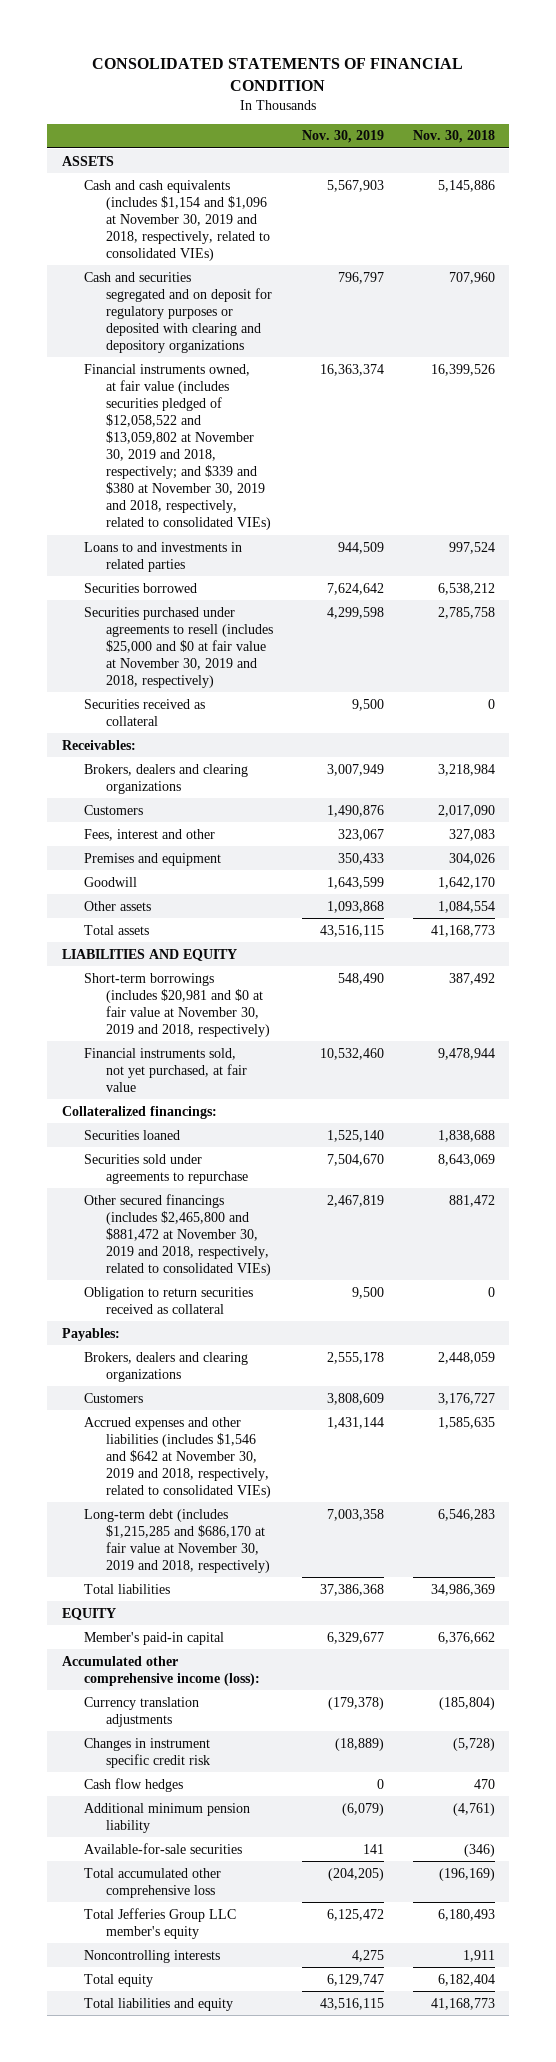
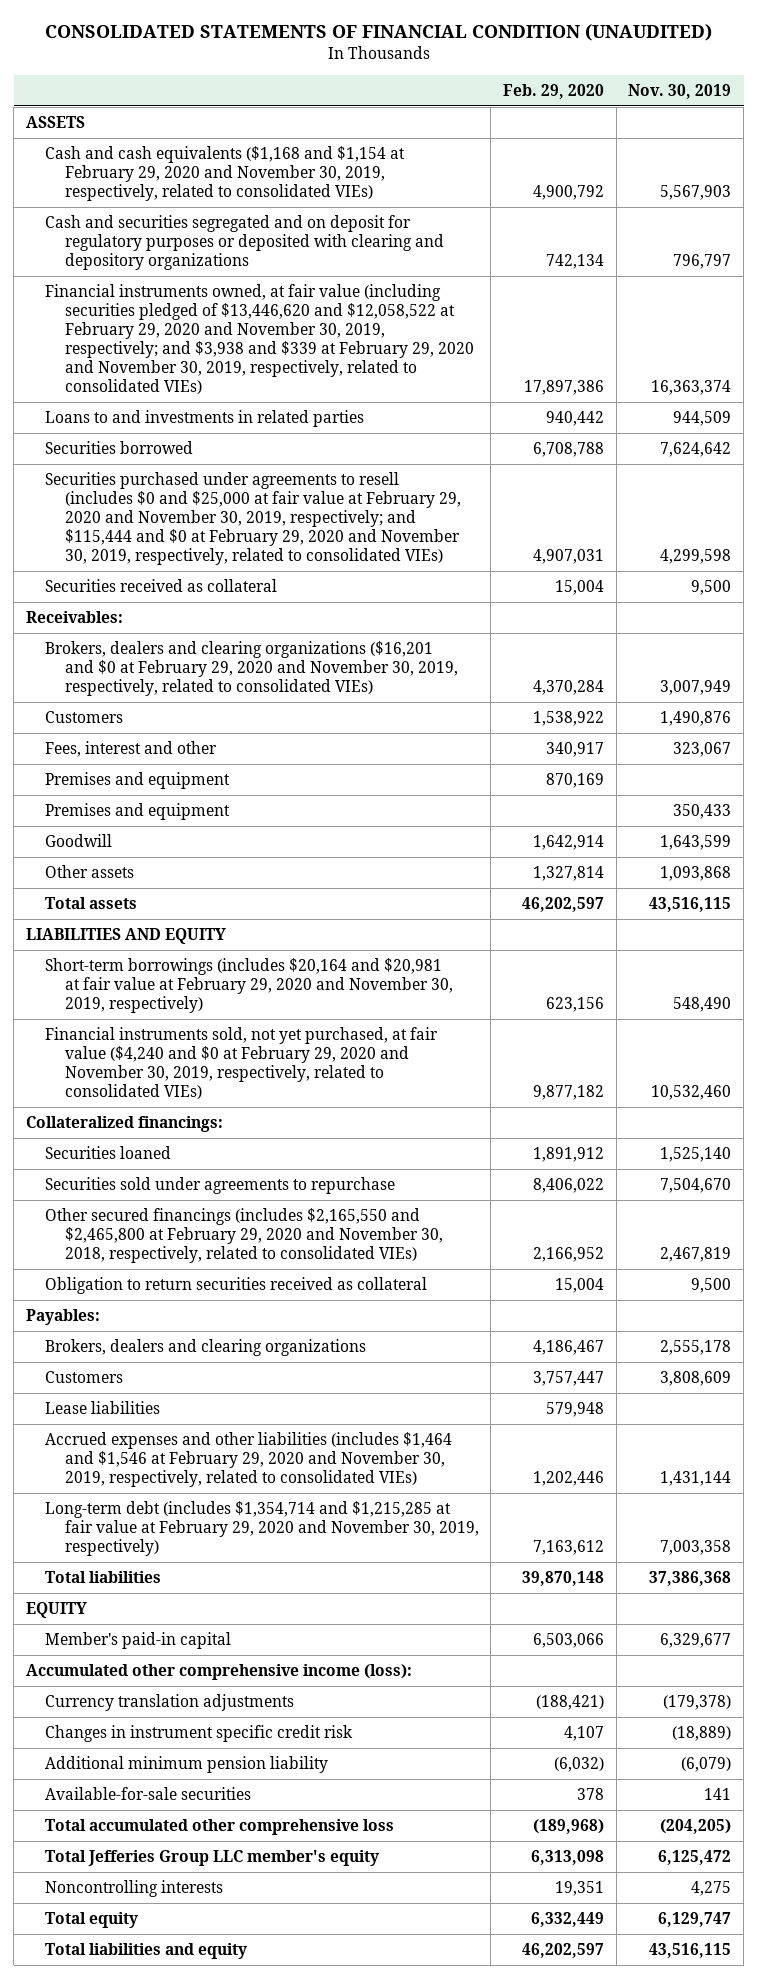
[92,57,464,91] CONSOLIDATED STATEMENTS OF FINANCIAL CONDITION -> [44,23,712,41] CONSOLIDATED STATEMENTS OF FINANCIAL CONDITION (UNAUDITED)
[412,130,495,144] Nov. 30, 2018 -> none
none -> [502,84,604,100] Feb. 29, 2020
[83,179,270,261] Cash and cash equivalents (includes $1,154 and $1,096 at November 30, 2019 and 2018, respectively, related to consolidated VIEs) -> [45,146,406,202] Cash and cash equivalents ($1,168 and $1,154 at February 29, 2020 and November 30, 2019, respectively, related to consolidated VIEs)
[83,363,271,531] Financial instruments owned, at fair value (includes securities pledged of $12,058,522 and $13,059,802 at November 30, 2019 and 2018, respectively; and $339 and $380 at November 30, 2019 and 2018, respectively, related to consolidated VIEs) -> [45,284,474,395] Financial instruments owned, at fair value (including securities pledged of $13,446,620 and $12,058,522 at February 29, 2020 and November 30, 2019, respectively; and $3,938 and $339 at February 29, 2020 and November 30, 2019, respectively, related to consolidated VIEs)
[83,606,273,688] Securities purchased under agreements to resell (includes $25,000 and $0 at fair value at November 30, 2019 and 2018, respectively) -> [45,472,461,566] Securities purchased under agreements to resell (includes $0 and $25,000 at fair value at February 29, 2020 and November 30, 2019, respectively; and $115,444 and $0 at February 29, 2020 and November 30, 2019, respectively, related to consolidated VIEs)
[83,763,248,794] Brokers, dealers and clearing organizations -> [45,641,458,697] Brokers, dealers and clearing organizations ($16,201 and $0 at February 29, 2020 and November 30, 2019, respectively, related to consolidated VIEs)
none -> [45,772,231,790] Premises and equipment
[83,972,270,1037] Short-term borrowings (includes $20,981 and $0 at fair value at November 30, 2019 and 2018, respectively) -> [45,958,453,1014] Short-term borrowings (includes $20,164 and $20,981 at fair value at February 29, 2020 and November 30, 2019, respectively)
[83,1047,247,1092] Financial instruments sold, not yet purchased, at fair value -> [45,1027,439,1100] Financial instruments sold, not yet purchased, at fair value ($4,240 and $0 at February 29, 2020 and November 30, 2019, respectively, related to consolidated VIEs)
[83,1193,271,1276] Other secured financings (includes $2,465,800 and $881,472 at November 30, 2019 and 2018, respectively, related to consolidated VIEs) -> [45,1208,443,1264] Other secured financings (includes $2,165,550 and $2,465,800 at February 29, 2020 and November 30, 2018, respectively, related to consolidated VIEs)
none -> [45,1401,161,1415] Lease liabilities
[83,1416,271,1498] Accrued expenses and other liabilities (includes $1,546 and $642 at November 30, 2019 and 2018, respectively, related to consolidated VIEs) -> [45,1432,453,1488] Accrued expenses and other liabilities (includes $1,464 and $1,546 at February 29, 2020 and November 30, 2019, respectively, related to consolidated VIEs)
[83,1508,270,1573] Long-term debt (includes $1,215,285 and $686,170 at fair value at November 30, 2019 and 2018, respectively) -> [45,1501,479,1557] Long-term debt (includes $1,354,714 and $1,215,285 at fair value at February 29, 2020 and November 30, 2019, respectively)
[83,1777,183,1792] Cash flow hedges -> none

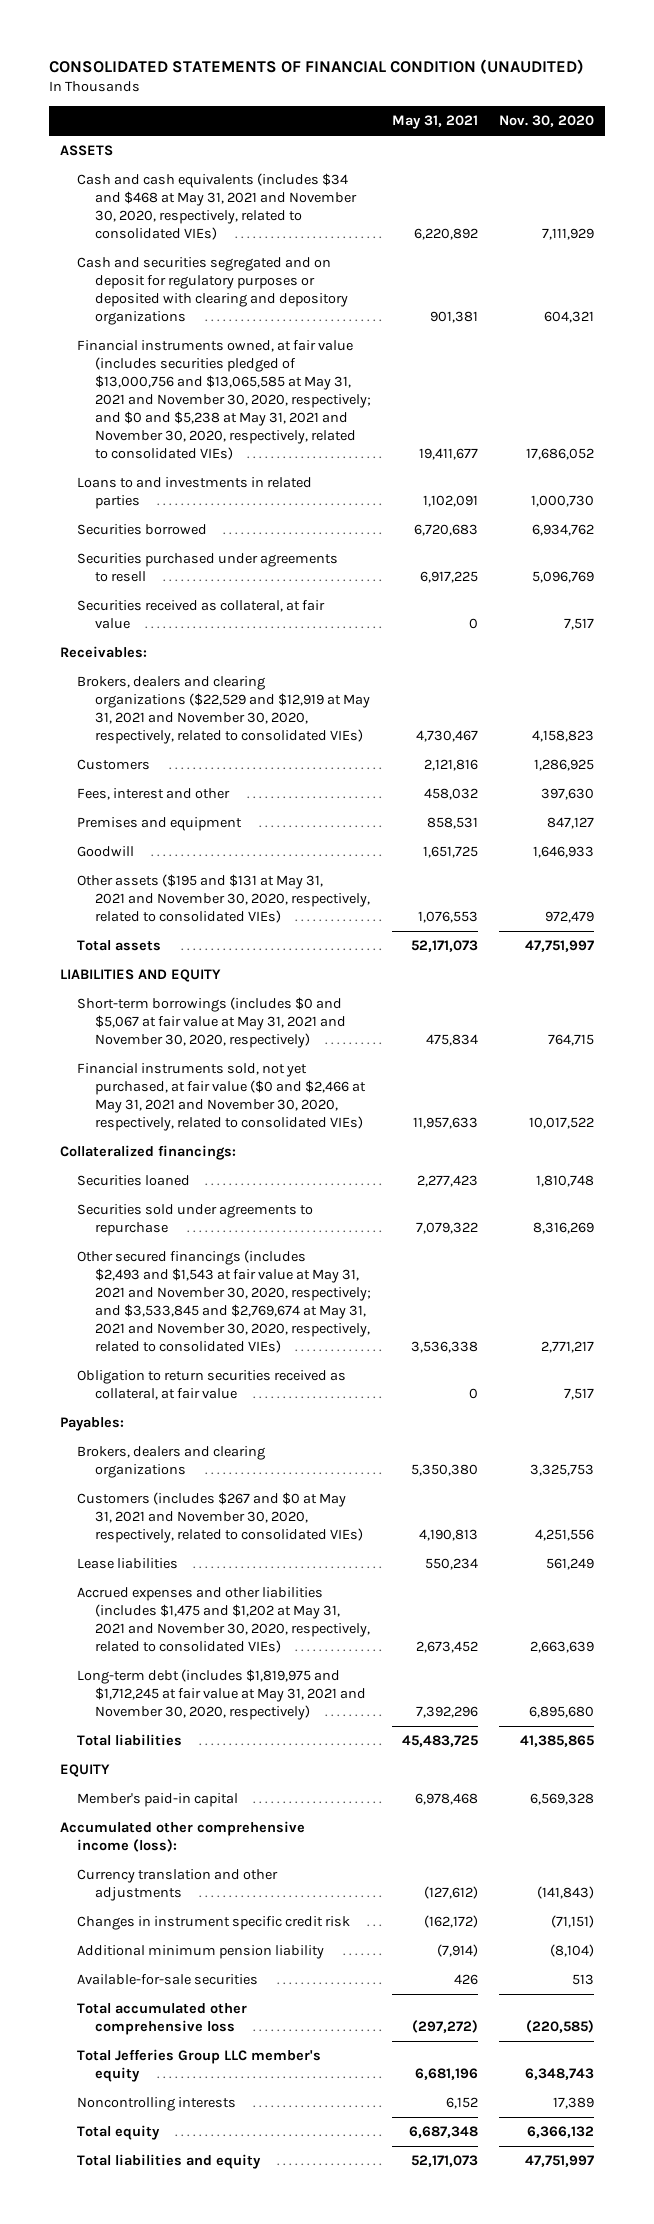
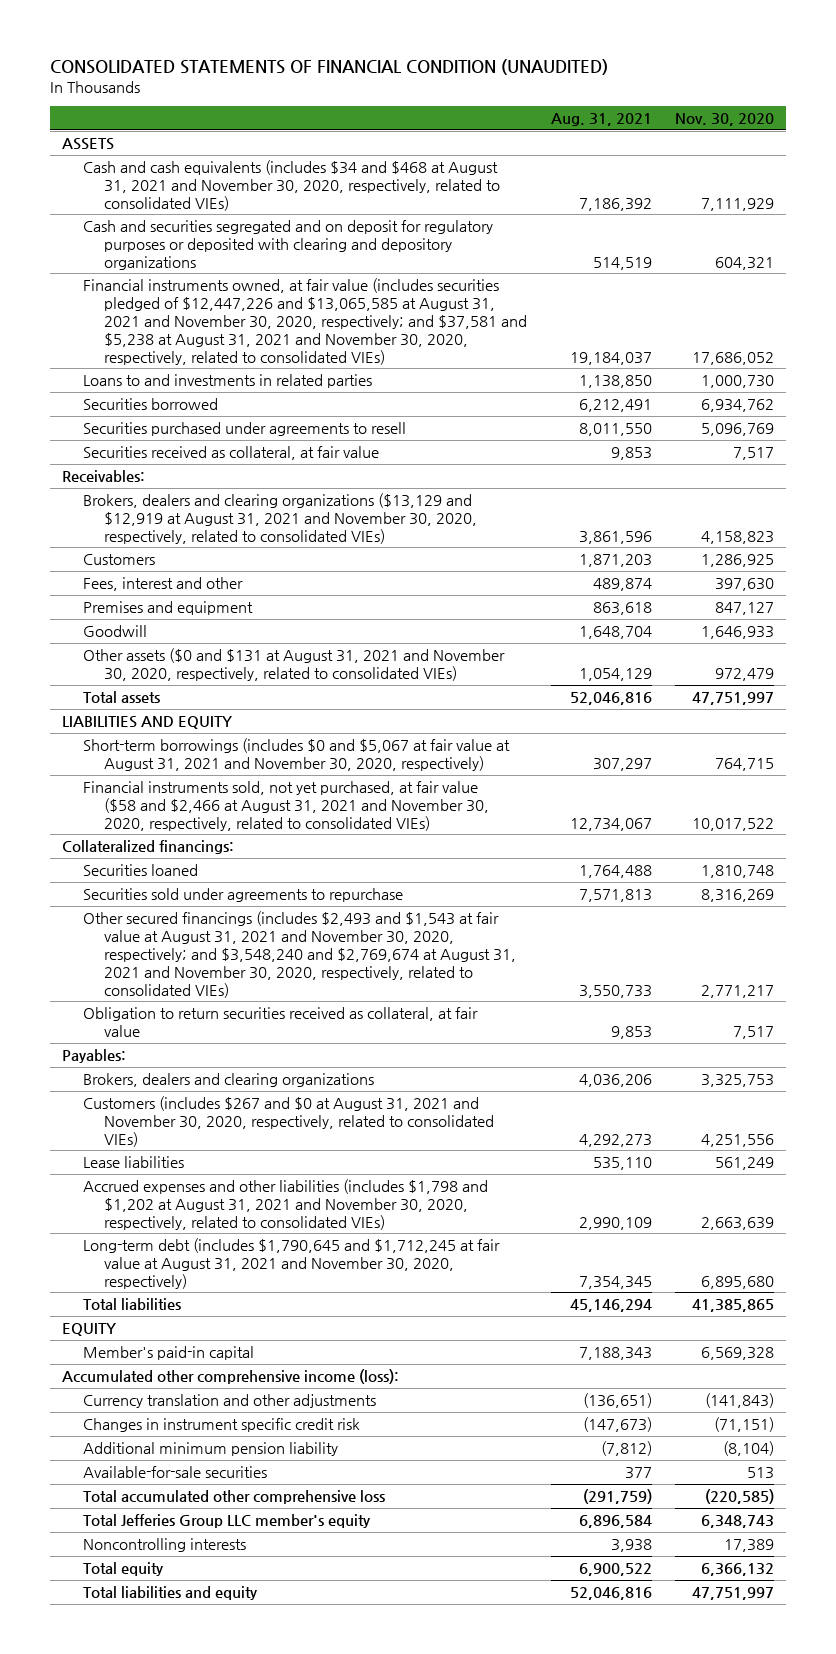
[392,115,479,130] May 31, 2021 -> none
none -> [550,113,652,127] Aug. 31, 2021
[77,173,358,240] Cash and cash equivalents (includes $34 and $468 at May 31, 2021 and November 30, 2020, respectively, related to consolidated VIEs) -> [82,159,500,211] Cash and cash equivalents (includes $34 and $468 at August 31, 2021 and November 30, 2020, respectively, related to consolidated VIEs)
[77,340,372,460] Financial instruments owned, at fair value (includes securities pledged of $13,000,756 and $13,065,585 at May 31, 2021 and November 30, 2020, respectively; and $0 and $5,238 at May 31, 2021 and November 30, 2020, respectively, related to consolidated VIEs) -> [82,277,527,365] Financial instruments owned, at fair value (includes securities pledged of $12,447,226 and $13,065,585 at August 31, 2021 and November 30, 2020, respectively; and $37,581 and $5,238 at August 31, 2021 and November 30, 2020, respectively, related to consolidated VIEs)
[77,676,371,744] Brokers, dealers and clearing organizations ($22,529 and $12,919 at May 31, 2021 and November 30, 2020, respectively, related to consolidated VIEs) -> [82,492,477,544] Brokers, dealers and clearing organizations ($13,129 and $12,919 at August 31, 2021 and November 30, 2020, respectively, related to consolidated VIEs)
[77,874,371,924] Other assets ($195 and $131 at May 31, 2021 and November 30, 2020, respectively, related to consolidated VIEs) -> [82,647,505,681] Other assets ($0 and $131 at August 31, 2021 and November 30, 2020, respectively, related to consolidated VIEs)
[77,997,347,1049] Short-term borrowings (includes $0 and $5,067 at fair value at May 31, 2021 and November 30, 2020, respectively) -> [82,737,510,771] Short-term borrowings (includes $0 and $5,067 at fair value at August 31, 2021 and November 30, 2020, respectively)
[77,1063,367,1131] Financial instruments sold, not yet purchased, at fair value ($0 and $2,466 at May 31, 2021 and November 30, 2020, respectively, related to consolidated VIEs) -> [82,780,489,831] Financial instruments sold, not yet purchased, at fair value ($58 and $2,466 at August 31, 2021 and November 30, 2020, respectively, related to consolidated VIEs)
[77,1250,372,1353] Other secured financings (includes $2,493 and $1,543 at fair value at May 31, 2021 and November 30, 2020, respectively; and $3,533,845 and $2,769,674 at May 31, 2021 and November 30, 2020, respectively, related to consolidated VIEs) -> [82,910,516,998] Other secured financings (includes $2,493 and $1,543 at fair value at August 31, 2021 and November 30, 2020, respectively; and $3,548,240 and $2,769,674 at August 31, 2021 and November 30, 2020, respectively, related to consolidated VIEs)
[77,1492,364,1544] Customers (includes $267 and $0 at May 31, 2021 and November 30, 2020, respectively, related to consolidated VIEs) -> [82,1095,494,1147] Customers (includes $267 and $0 at August 31, 2021 and November 30, 2020, respectively, related to consolidated VIEs)
[77,1587,371,1653] Accrued expenses and other liabilities (includes $1,475 and $1,202 at May 31, 2021 and November 30, 2020, respectively, related to consolidated VIEs) -> [82,1178,488,1230] Accrued expenses and other liabilities (includes $1,798 and $1,202 at August 31, 2021 and November 30, 2020, respectively, related to consolidated VIEs)
[77,1669,367,1721] Long-term debt (includes $1,819,975 and $1,712,245 at fair value at May 31, 2021 and November 30, 2020, respectively) -> [82,1237,500,1289] Long-term debt (includes $1,790,645 and $1,712,245 at fair value at August 31, 2021 and November 30, 2020, respectively)

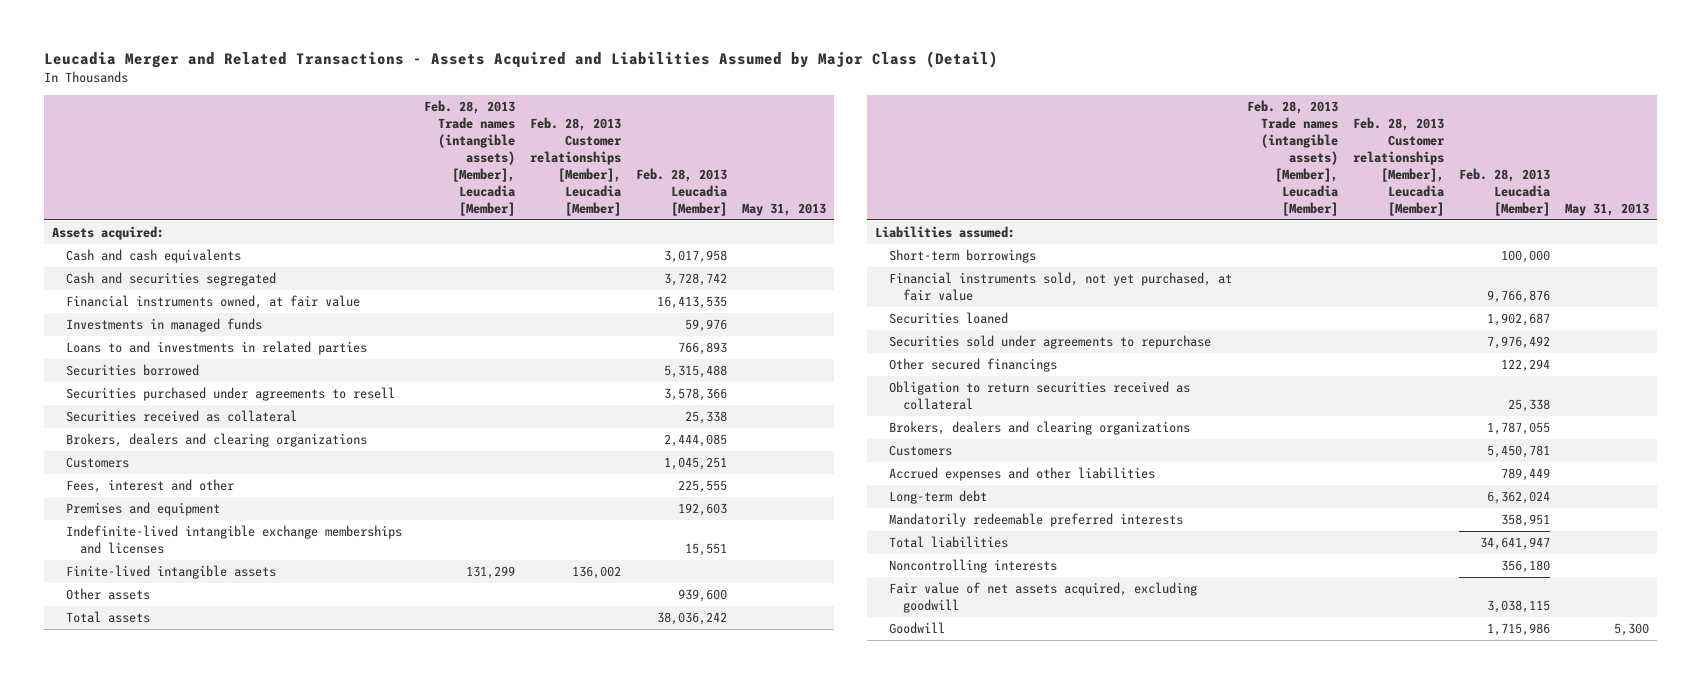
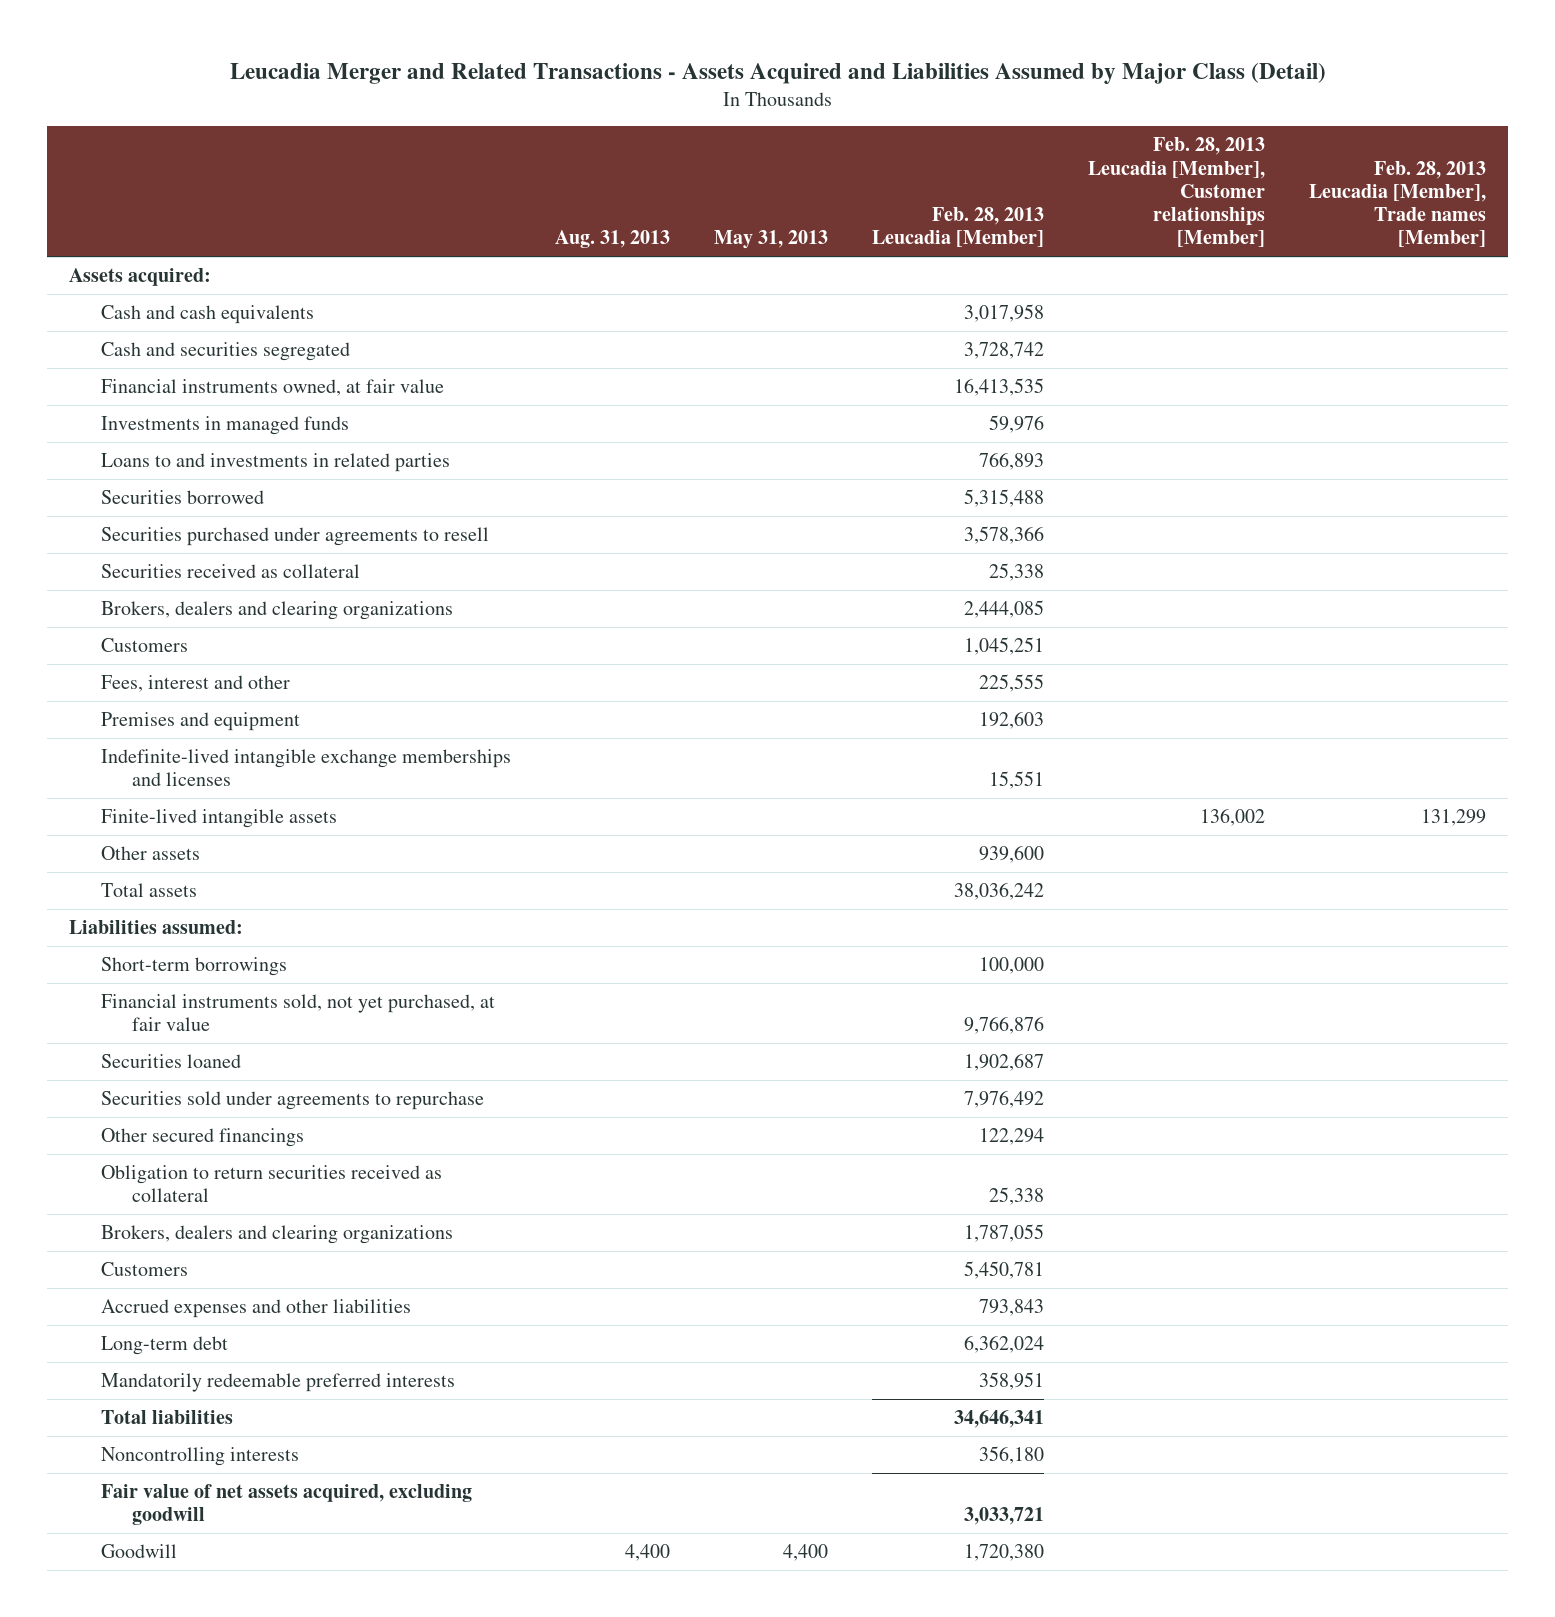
[423,100,516,216] Feb. 28, 2013 Trade names (intangible assets) [Member], Leucadia [Member] -> none
[530,117,623,216] Feb. 28, 2013 Customer relationships [Member], Leucadia [Member] -> none
none -> [554,230,670,249] Aug. 31, 2013
none -> [1087,137,1265,248] Feb. 28, 2013 Leucadia [Member], Customer relationships [Member]
none -> [1308,160,1486,248] Feb. 28, 2013 Leucadia [Member], Trade names [Member]
[1501,468,1551,482] 789,449 -> [978,1299,1044,1317] 793,843
[1480,537,1551,551] 34,641,947 -> [953,1410,1044,1429] 34,646,341
[1487,600,1551,614] 3,038,115 -> [963,1507,1044,1526] 3,033,721
[1487,623,1551,637] 1,715,986 -> [963,1544,1044,1562] 1,720,380
[1614,623,1650,637] 5,300 -> [782,1544,828,1562] 4,400

